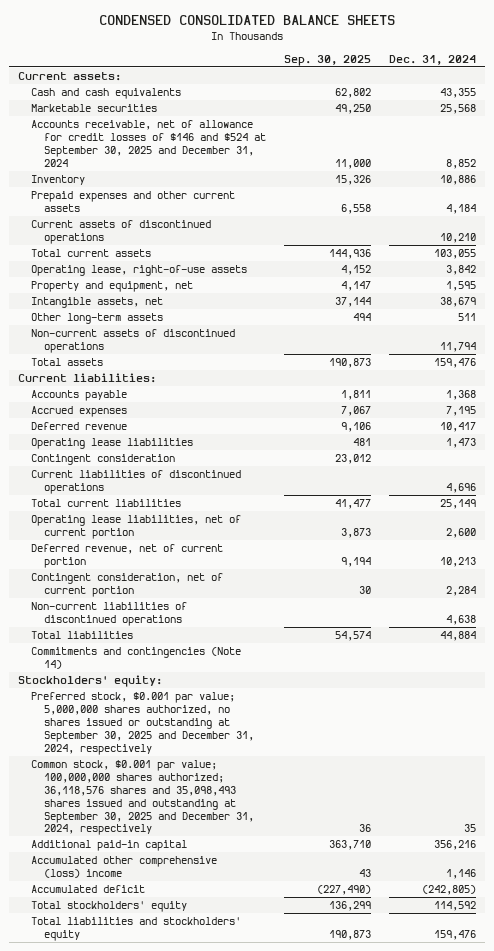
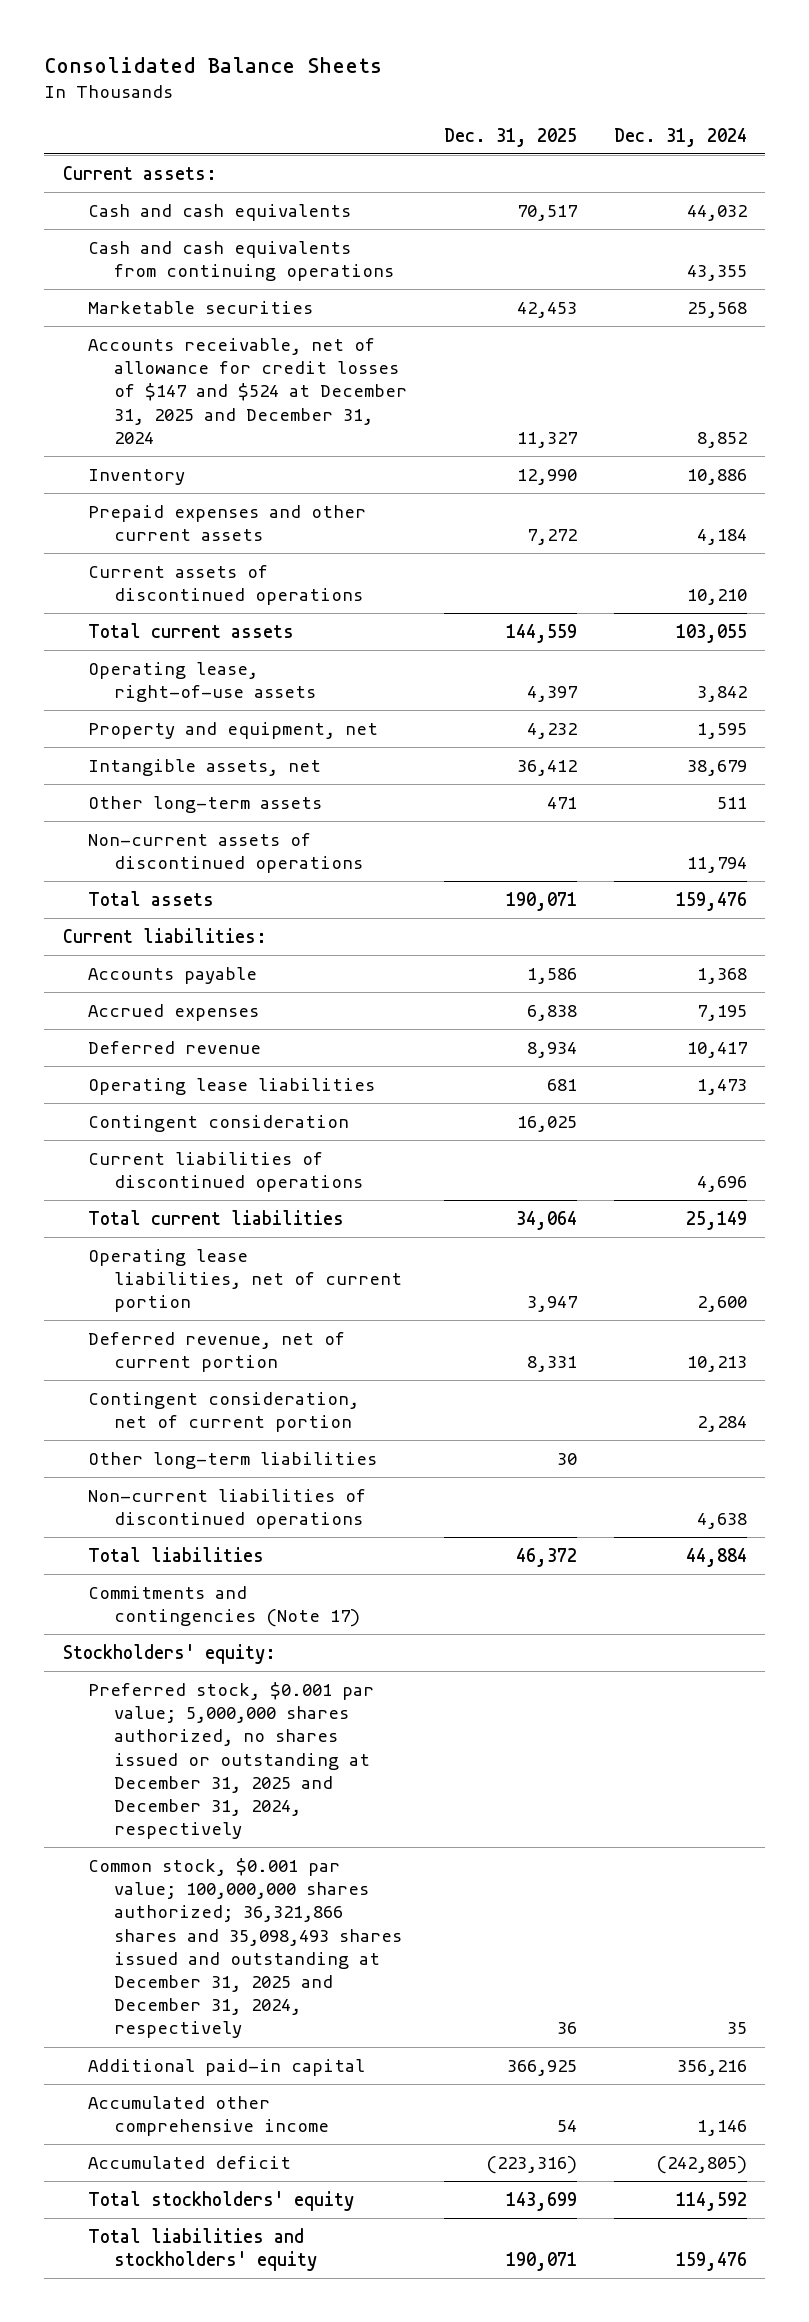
[98,15,395,26] CONDENSED CONSOLIDATED BALANCE SHEETS -> [44,56,383,73] Consolidated Balance Sheets
[284,54,372,66] Sep. 30, 2025 -> none
none -> [443,127,577,147] Dec. 31, 2025
[440,88,477,99] 43,355 -> [686,204,747,221] 44,032
none -> [88,240,394,282] Cash and cash equivalents from continuing operations
[30,120,267,167] Accounts receivable, net of allowance for credit losses of $146 and $524 at September 30, 2025 and December 31, 2024 -> [88,337,407,444] Accounts receivable, net of allowance for credit losses of $147 and $524 at December 31, 2025 and December 31, 2024
none -> [88,1451,378,1469] Other long-term liabilities
[30,647,241,670] Commitments and contingencies (Note 14) -> [88,1585,360,1628] Commitments and contingencies (Note 17)
[30,692,255,755] Preferred stock, $0.001 par value; 5,000,000 shares authorized, no shares issued or outstanding at September 30, 2025 and December 31, 2024, respectively -> [88,1681,375,1840] Preferred stock, $0.001 par value; 5,000,000 shares authorized, no shares issued or outstanding at December 31, 2025 and December 31, 2024, respectively
[30,760,255,836] Common stock, $0.001 par value; 100,000,000 shares authorized; 36,118,576 shares and 35,098,493 shares issued and outstanding at September 30, 2025 and December 31, 2024, respectively -> [88,1857,402,2039] Common stock, $0.001 par value; 100,000,000 shares authorized; 36,321,866 shares and 35,098,493 shares issued and outstanding at December 31, 2025 and December 31, 2024, respectively
[30,856,217,879] Accumulated other comprehensive (loss) income -> [88,2095,329,2137] Accumulated other comprehensive income

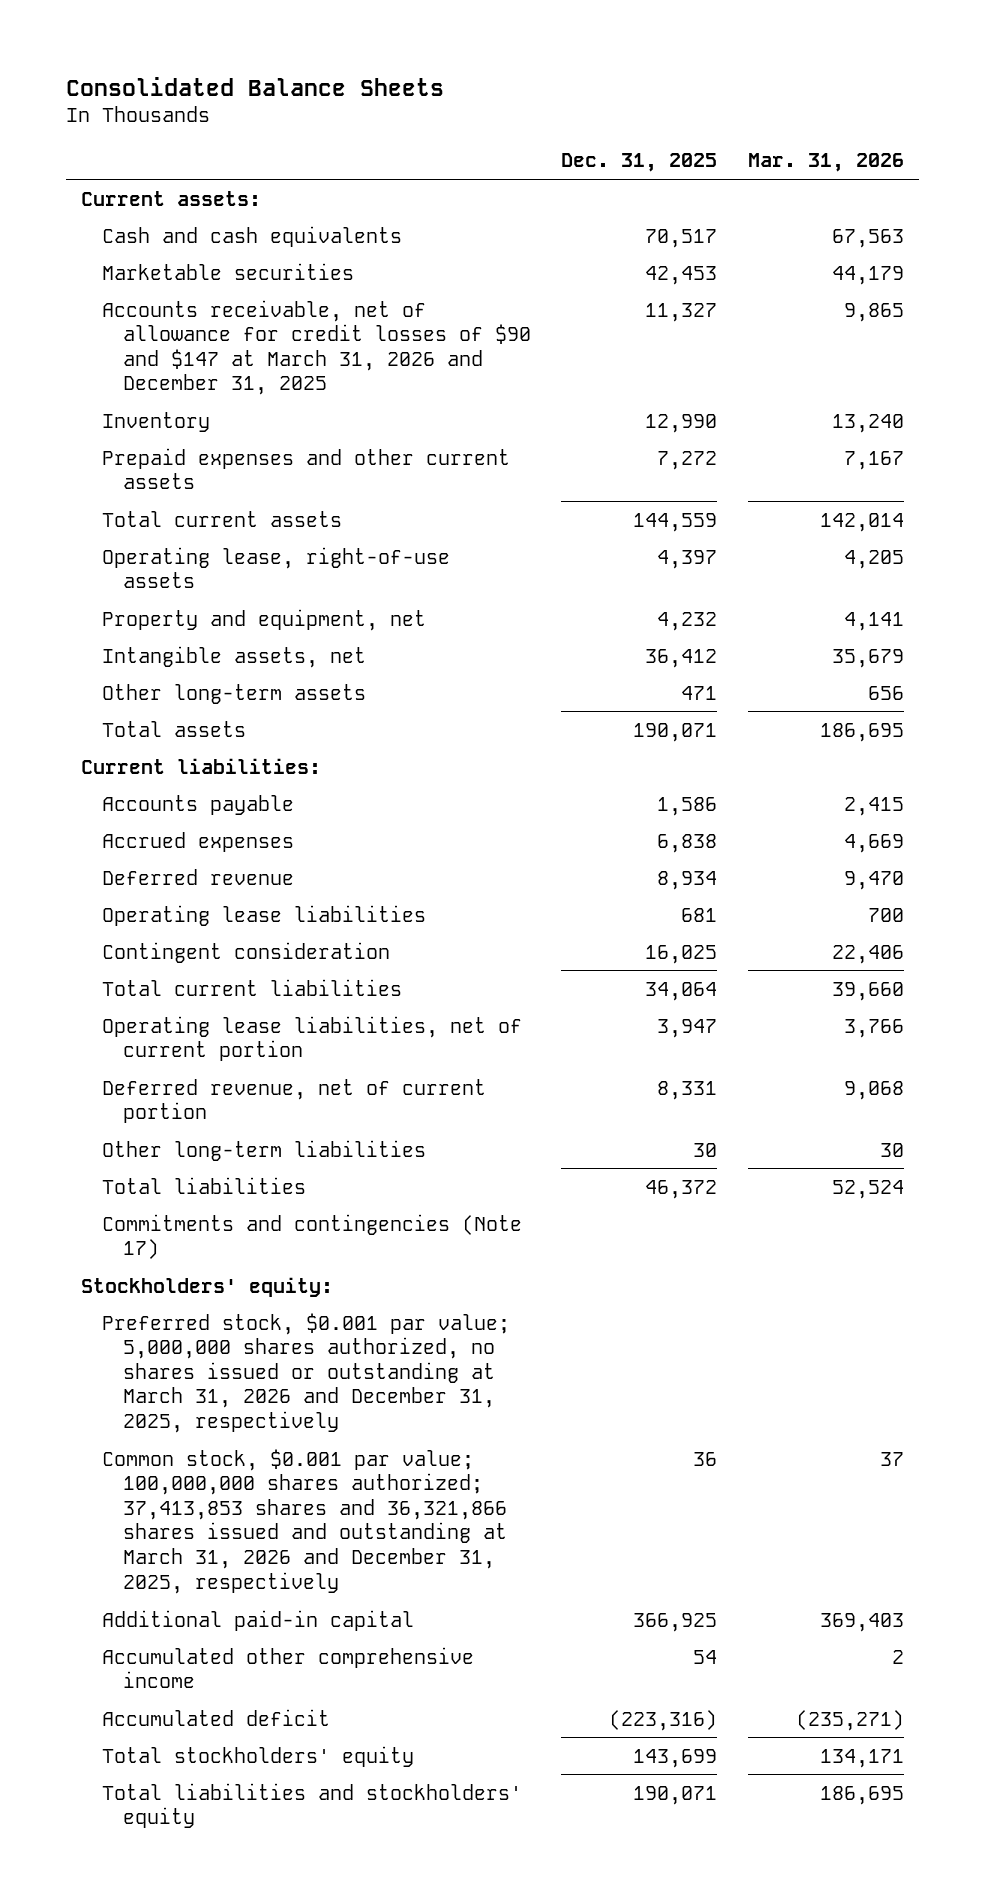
[613,127,747,147] Dec. 31, 2024 -> none
none -> [747,153,904,173] Mar. 31, 2026
[88,240,394,282] Cash and cash equivalents from continuing operations -> none
[88,337,407,444] Accounts receivable, net of allowance for credit losses of $147 and $524 at December 31, 2025 and December 31, 2024 -> [101,299,532,396] Accounts receivable, net of allowance for credit losses of $90 and $147 at March 31, 2026 and December 31, 2025
[88,564,363,606] Current assets of discontinued operations -> none
[88,832,363,874] Non-current assets of discontinued operations -> none
[88,1151,363,1193] Current liabilities of discontinued operations -> none
[88,1391,360,1433] Contingent consideration, net of current portion -> none
[88,1488,367,1530] Non-current liabilities of discontinued operations -> none
[88,1681,375,1840] Preferred stock, $0.001 par value; 5,000,000 shares authorized, no shares issued or outstanding at December 31, 2025 and December 31, 2024, respectively -> [101,1312,510,1434] Preferred stock, $0.001 par value; 5,000,000 shares authorized, no shares issued or outstanding at March 31, 2026 and December 31, 2025, respectively
[88,1857,402,2039] Common stock, $0.001 par value; 100,000,000 shares authorized; 36,321,866 shares and 35,098,493 shares issued and outstanding at December 31, 2025 and December 31, 2024, respectively -> [101,1448,508,1594] Common stock, $0.001 par value; 100,000,000 shares authorized; 37,413,853 shares and 36,321,866 shares issued and outstanding at March 31, 2026 and December 31, 2025, respectively

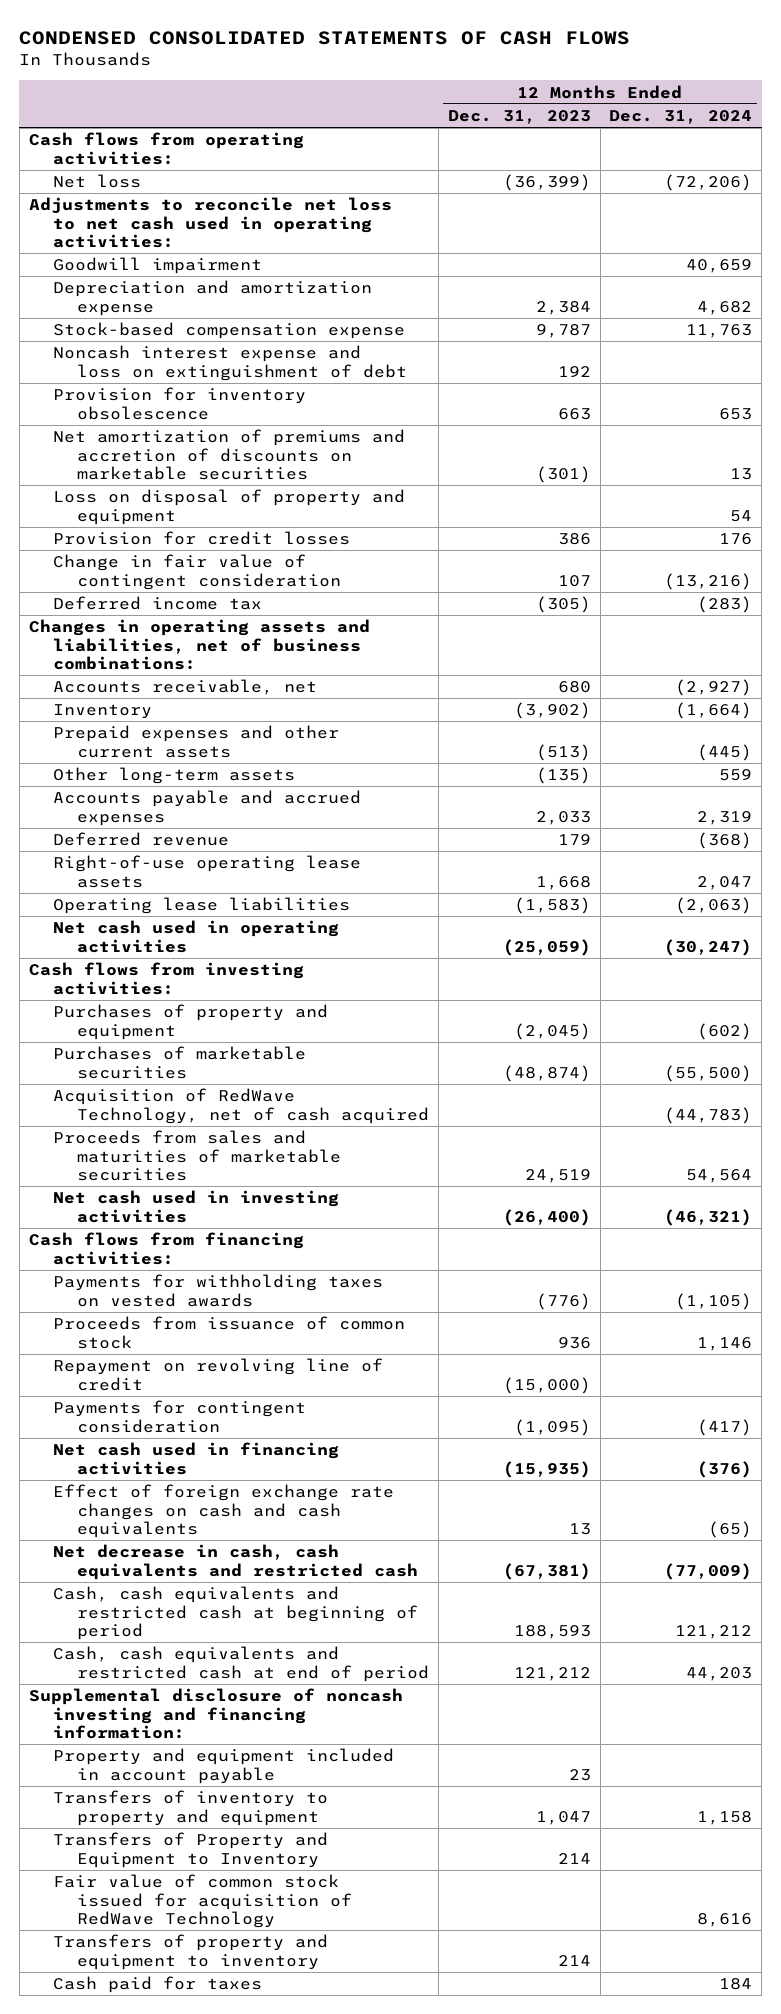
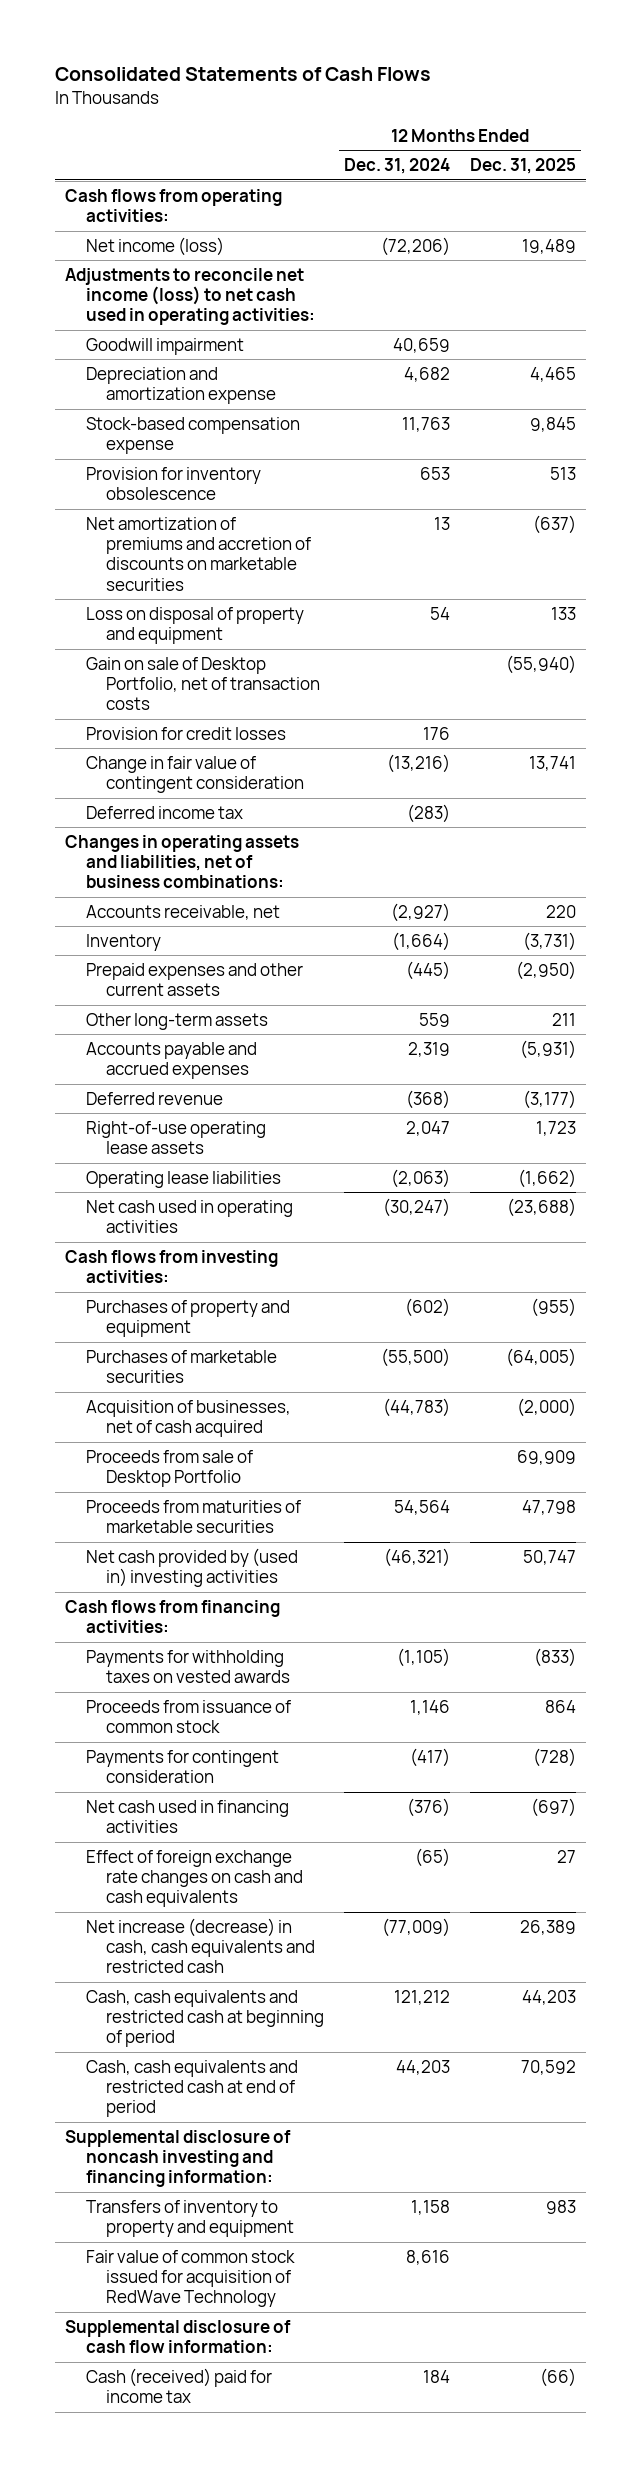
[19,30,631,45] CONDENSED CONSOLIDATED STATEMENTS OF CASH FLOWS -> [55,67,432,82] Consolidated Statements of Cash Flows
[447,109,591,124] Dec. 31, 2023 -> none
none -> [470,158,577,175] Dec. 31, 2025
[53,174,142,189] Net loss -> [85,236,224,256] Net income (loss)
[28,197,392,248] Adjustments to reconcile net loss to net cash used in operating activities: -> [65,267,315,326] Adjustments to reconcile net income (loss) to net cash used in operating activities:
[53,345,408,381] Noncash interest expense and loss on extinguishment of debt -> none
none -> [85,656,321,711] Gain on sale of Desktop Portfolio, net of transaction costs
[53,1088,430,1124] Acquisition of RedWave Technology, net of cash acquired -> [85,1399,291,1438] Acquisition of businesses, net of cash acquired
none -> [85,1449,253,1488] Proceeds from sale of Desktop Portfolio
[53,1130,342,1181] Proceeds from sales and maturities of marketable securities -> [85,1499,301,1534] Proceeds from maturities of marketable securities
[53,1190,340,1223] Net cash used in investing activities -> [85,1547,298,1588] Net cash provided by (used in) investing activities
[53,1358,384,1391] Repayment on revolving line of credit -> none
[53,1544,419,1580] Net decrease in cash, cash equivalents and restricted cash -> [85,1917,316,1974] Net increase (decrease) in cash, cash equivalents and restricted cash
[53,1748,395,1784] Property and equipment included in account payable -> none
[53,1832,329,1868] Transfers of Property and Equipment to Inventory -> none
[53,1934,329,1970] Transfers of property and equipment to inventory -> none
none -> [65,2319,292,2354] Supplemental disclosure of cash flow information:
[53,1976,263,1994] Cash paid for taxes -> [85,2367,272,2404] Cash (received) paid for income tax

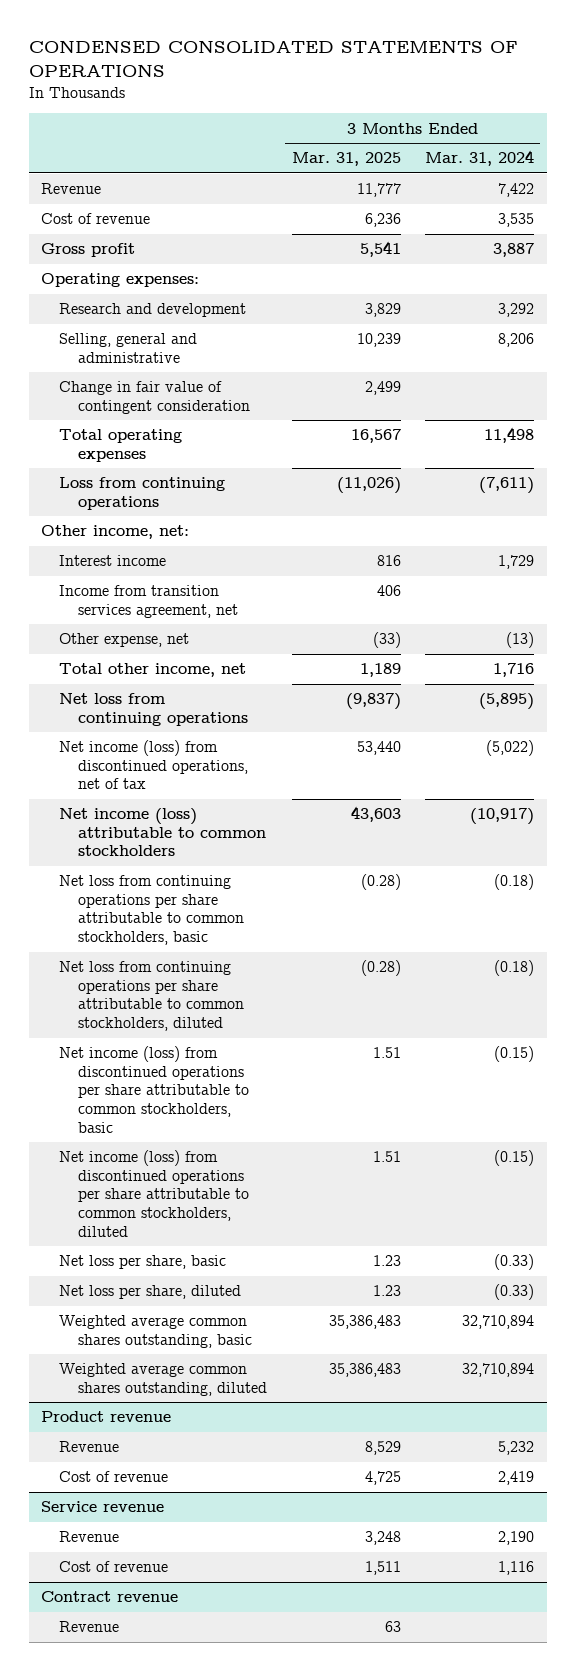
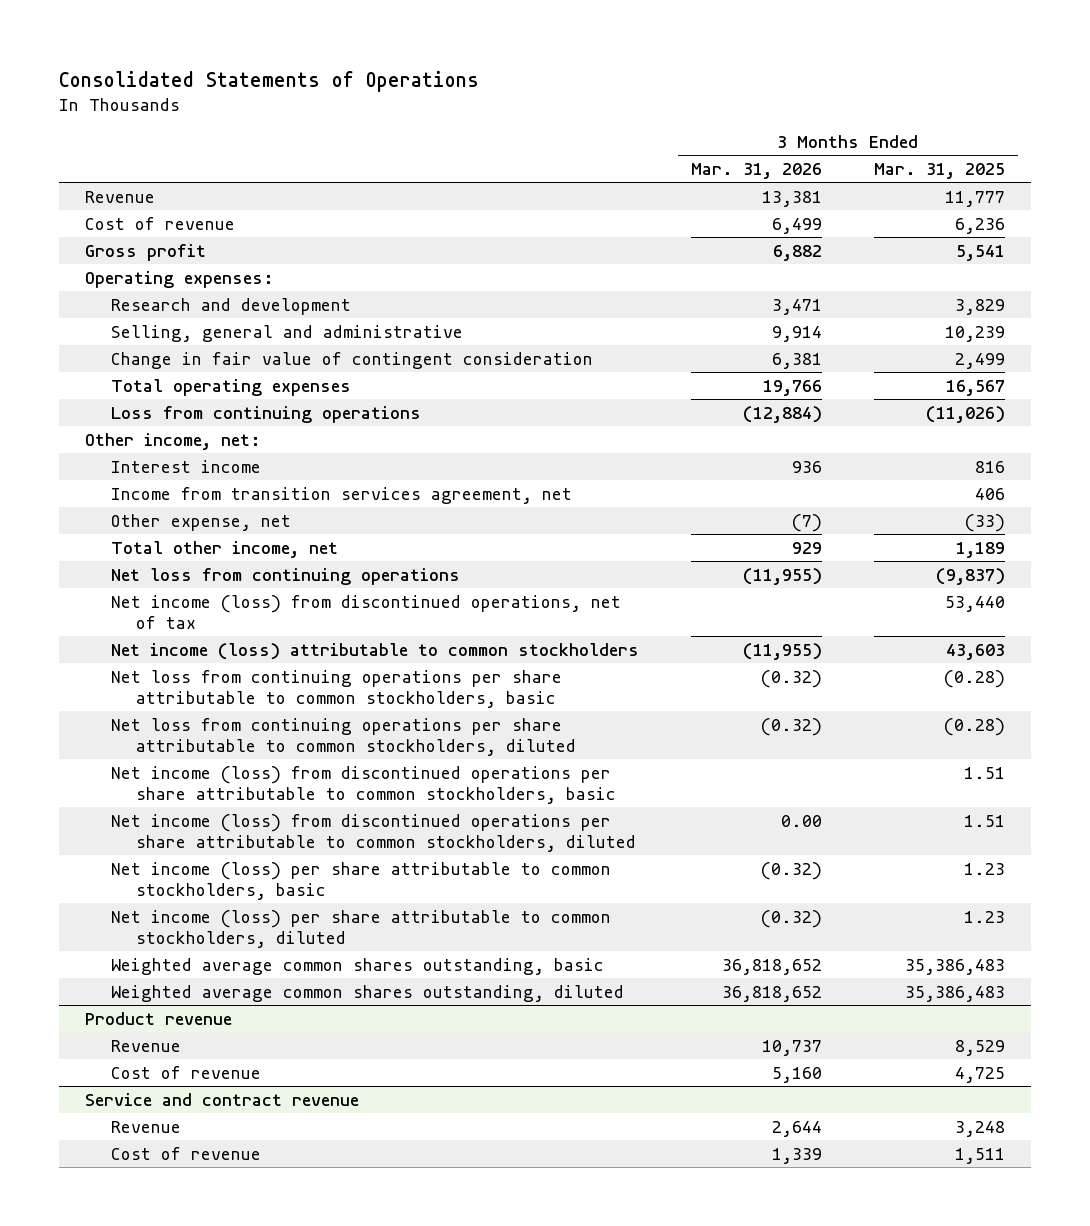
[28,39,518,77] CONDENSED CONSOLIDATED STATEMENTS OF OPERATIONS -> [58,70,479,92] Consolidated Statements of Operations
[425,150,535,167] Mar. 31, 2024 -> none
none -> [690,163,822,180] Mar. 31, 2026
[59,1255,227,1270] Net loss per share, basic -> [110,861,611,901] Net income (loss) per share attributable to common stockholders, basic
[59,1285,242,1300] Net loss per share, diluted -> [110,909,611,949] Net income (loss) per share attributable to common stockholders, diluted
[40,1501,164,1513] Service revenue -> [84,1092,359,1106] Service and contract revenue
[40,1591,178,1603] Contract revenue -> none
[59,1621,120,1633] Revenue -> none

